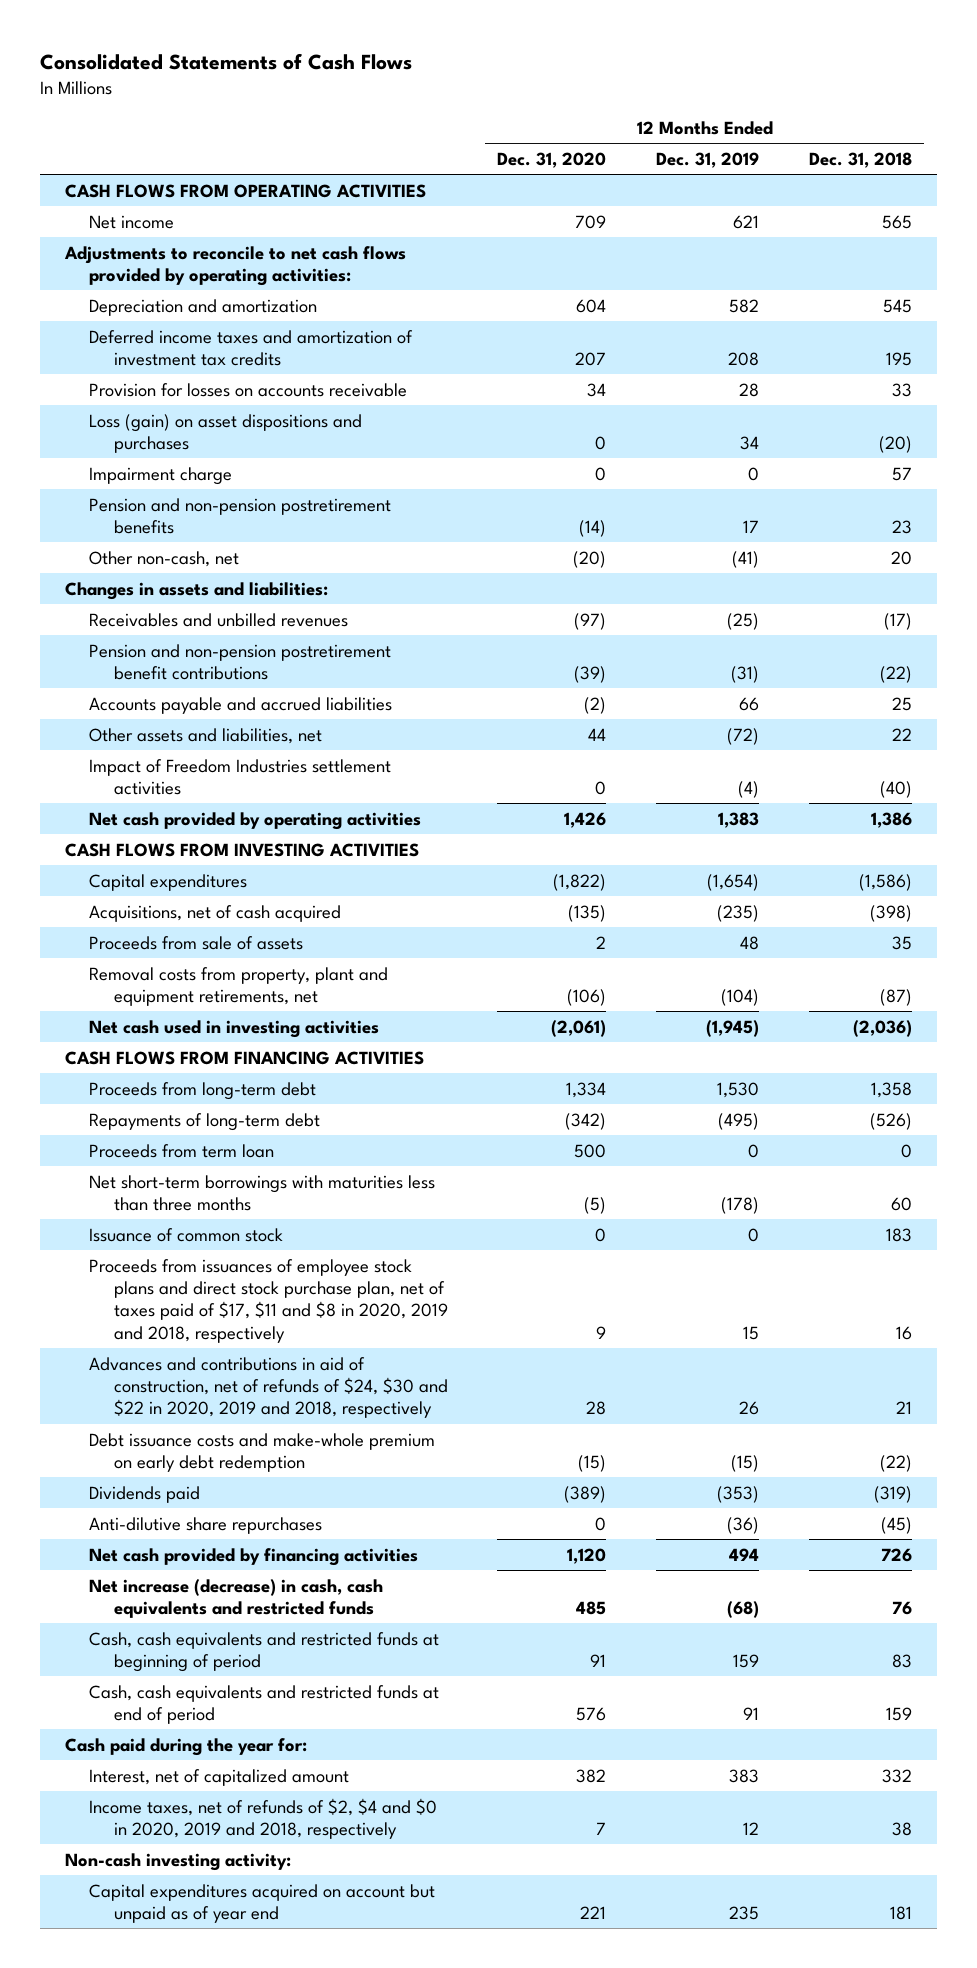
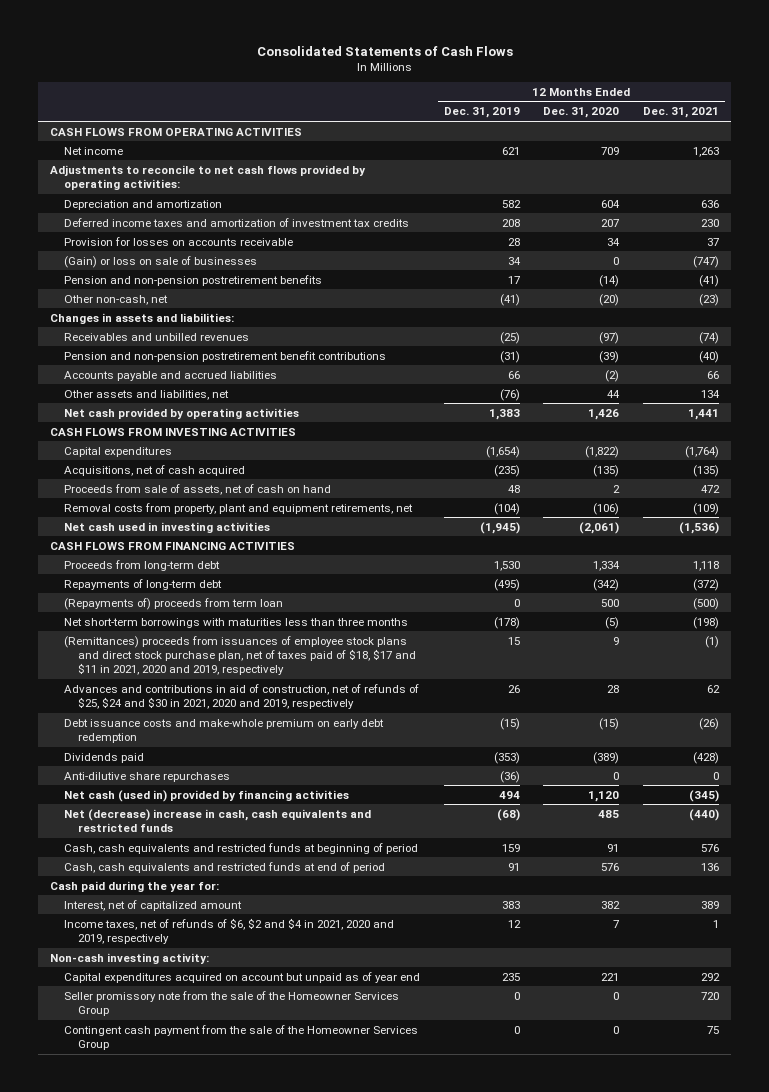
[808,151,912,168] Dec. 31, 2018 -> none
none -> [643,107,720,119] Dec. 31, 2021
[89,413,363,453] Loss (gain) on asset dispositions and purchases -> none
[89,466,233,485] Impairment charge -> none
none -> [63,255,257,268] (Gain) or loss on sale of businesses
[89,758,392,795] Impact of Freedom Industries settlement activities -> none
[727,727,760,745] (72) -> [499,388,520,401] (76)
[89,935,304,950] Proceeds from sale of assets -> [63,483,331,495] Proceeds from sale of assets, net of cash on hand
[89,1143,275,1158] Proceeds from term loan -> [63,597,283,610] (Repayments of) proceeds from term loan
[89,1227,284,1242] Issuance of common stock -> none
[89,1258,448,1343] Proceeds from issuances of employee stock plans and direct stock purchase plan, net of taxes paid of $17, $11 and $8 in 2020, 2019 and 2018, respectively -> [63,635,416,676] (Remittances) proceeds from issuances of employee stock plans and direct stock purchase plan, net of taxes paid of $18, $17 and $11 in 2021, 2020 and 2019, respectively
[89,1356,448,1419] Advances and contributions in aid of construction, net of refunds of $24, $30 and $22 in 2020, 2019 and 2018, respectively -> [63,683,419,709] Advances and contributions in aid of construction, net of refunds of $25, $24 and $30 in 2021, 2020 and 2019, respectively
[89,1547,419,1566] Net cash provided by financing activities -> [63,789,349,802] Net cash (used in) provided by financing activities
[89,1578,384,1618] Net increase (decrease) in cash, cash equivalents and restricted funds -> [63,808,371,832] Net (decrease) increase in cash, cash equivalents and restricted funds
[89,1797,438,1839] Income taxes, net of refunds of $2, $4 and $0 in 2020, 2019 and 2018, respectively -> [63,917,394,944] Income taxes, net of refunds of $6, $2 and $4 in 2021, 2020 and 2019, respectively
none -> [63,990,399,1016] Seller promissory note from the sale of the Homeowner Services Group
none -> [63,1024,418,1050] Contingent cash payment from the sale of the Homeowner Services Group

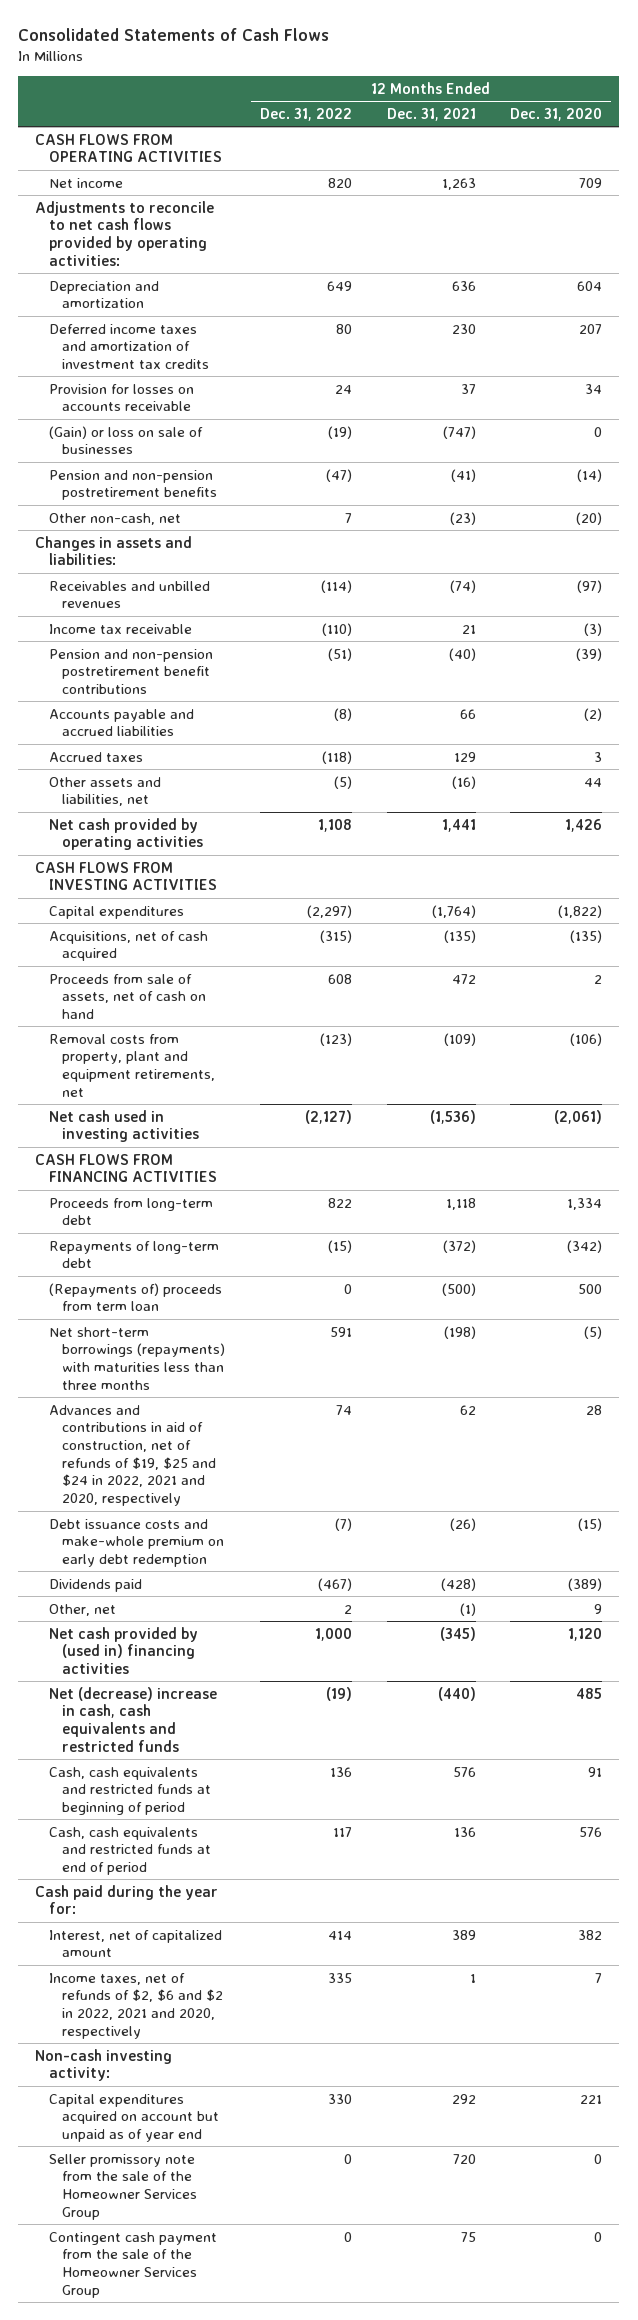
[443,107,520,119] Dec. 31, 2019 -> none
none -> [259,107,352,121] Dec. 31, 2022
none -> [48,623,192,634] Income tax receivable
none -> [48,751,143,762] Accrued taxes
[701,389,721,398] 134 -> [451,775,476,789] (16)
[63,635,416,676] (Remittances) proceeds from issuances of employee stock plans and direct stock purchase plan, net of taxes paid of $18, $17 and $11 in 2021, 2020 and 2019, respectively -> none
[63,617,408,628] Net short-term borrowings with maturities less than three months -> [48,1326,226,1390] Net short-term borrowings (repayments) with maturities less than three months
[63,683,419,709] Advances and contributions in aid of construction, net of refunds of $25, $24 and $30 in 2021, 2020 and 2019, respectively -> [48,1404,217,1506] Advances and contributions in aid of construction, net of refunds of $19, $25 and $24 in 2022, 2021 and 2020, respectively
[63,771,230,782] Anti-dilutive share repurchases -> none
none -> [48,1603,116,1616] Other, net
[63,789,349,802] Net cash (used in) provided by financing activities -> [48,1626,198,1674] Net cash provided by (used in) financing activities
[63,917,394,944] Income taxes, net of refunds of $6, $2 and $4 in 2021, 2020 and 2019, respectively -> [48,1972,224,2039] Income taxes, net of refunds of $2, $6 and $2 in 2022, 2021 and 2020, respectively

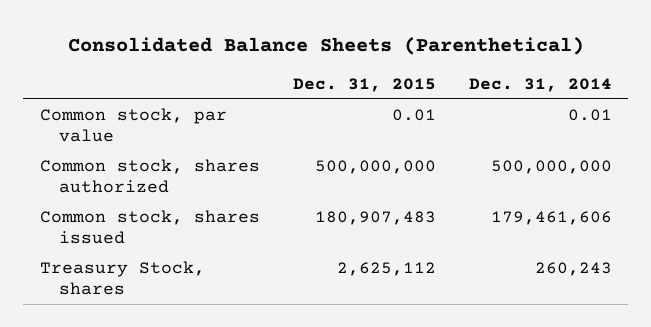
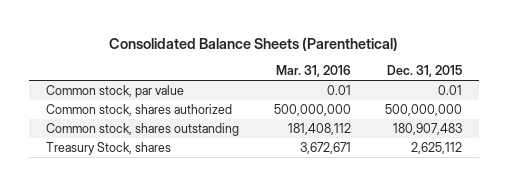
[468,77,612,92] Dec. 31, 2014 -> none
none -> [275,65,351,78] Mar. 31, 2016
[39,210,260,244] Common stock, shares issued -> [46,122,240,136] Common stock, shares outstanding

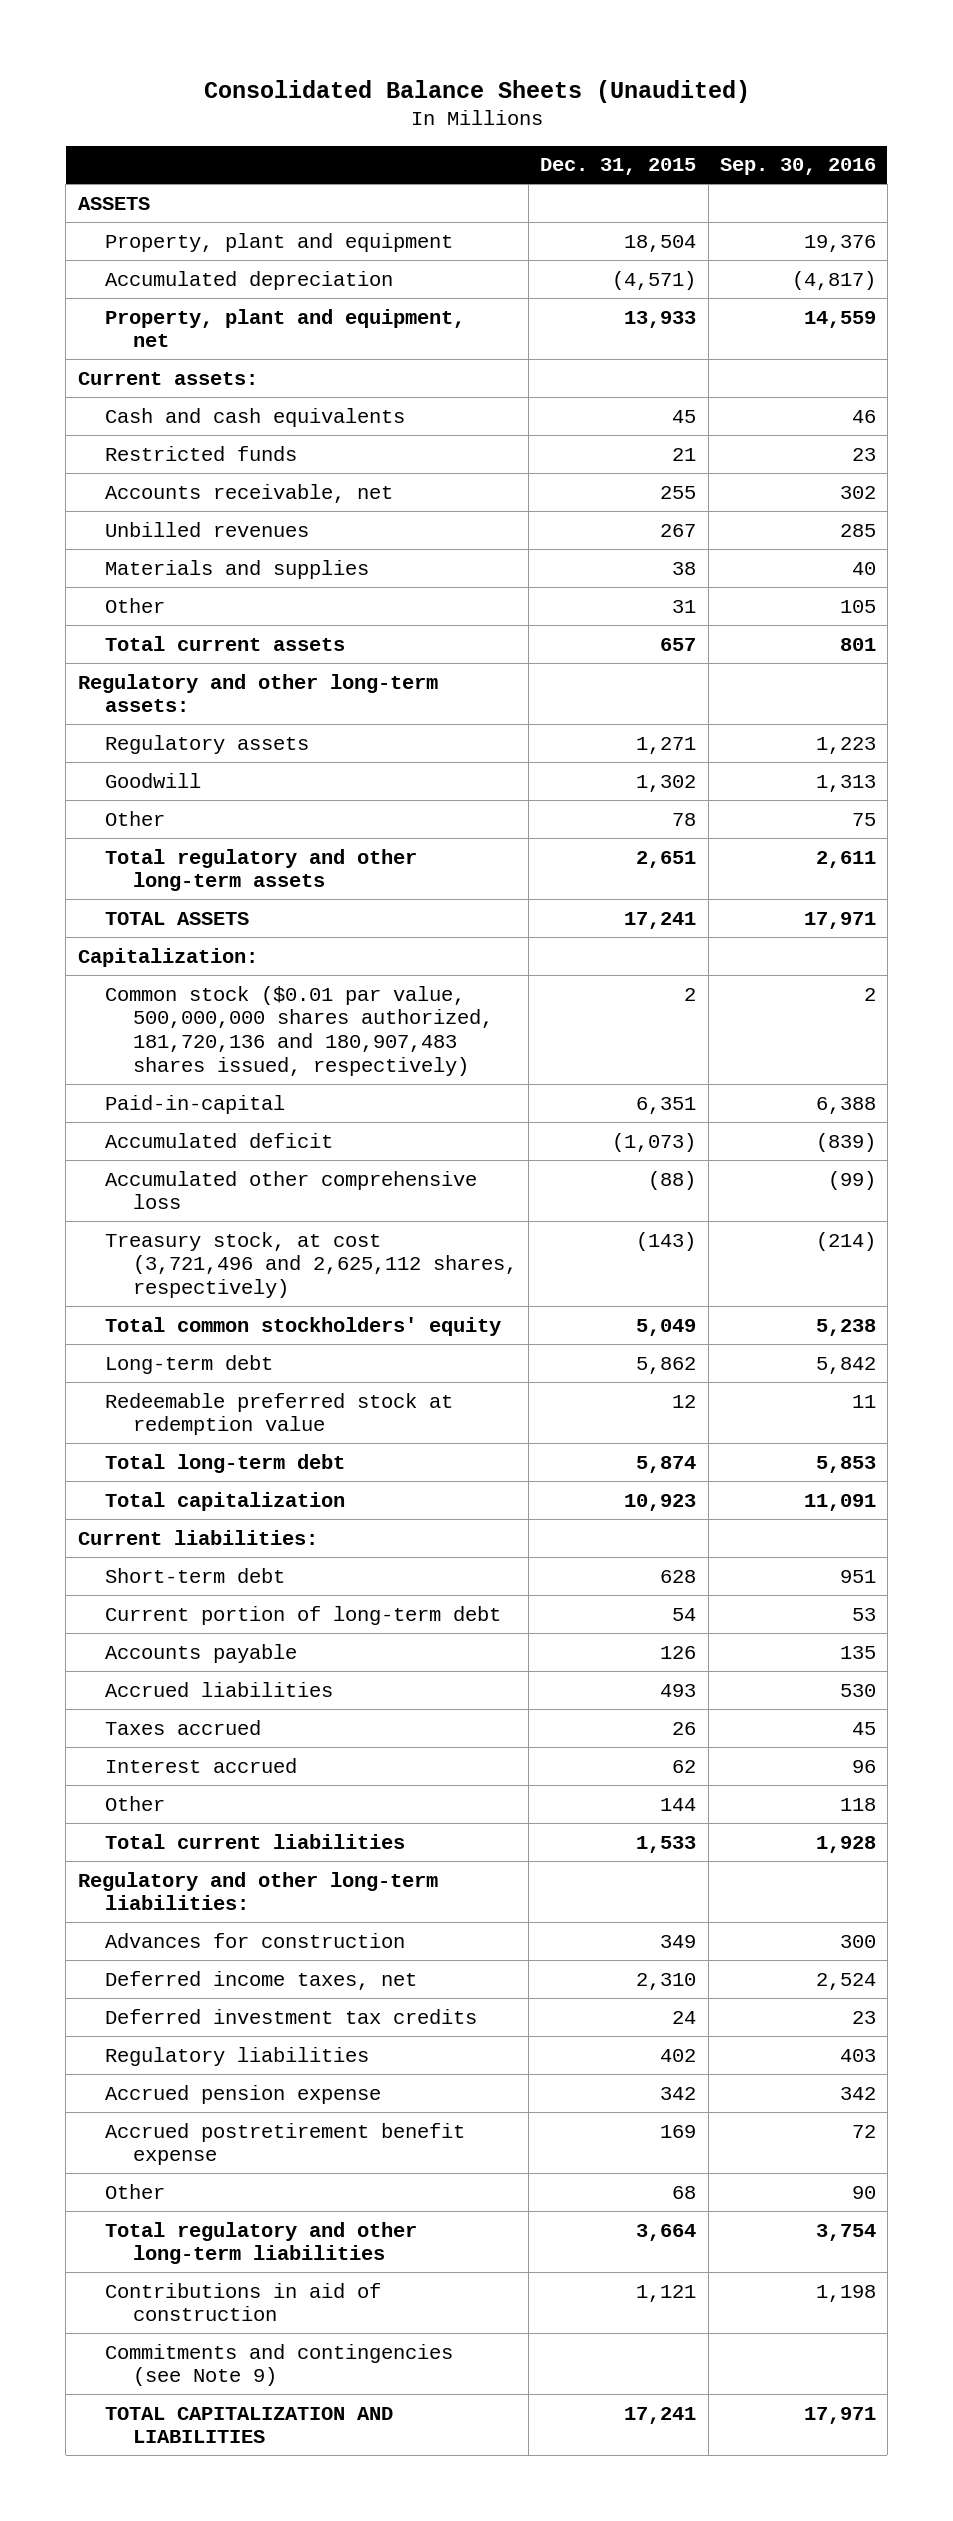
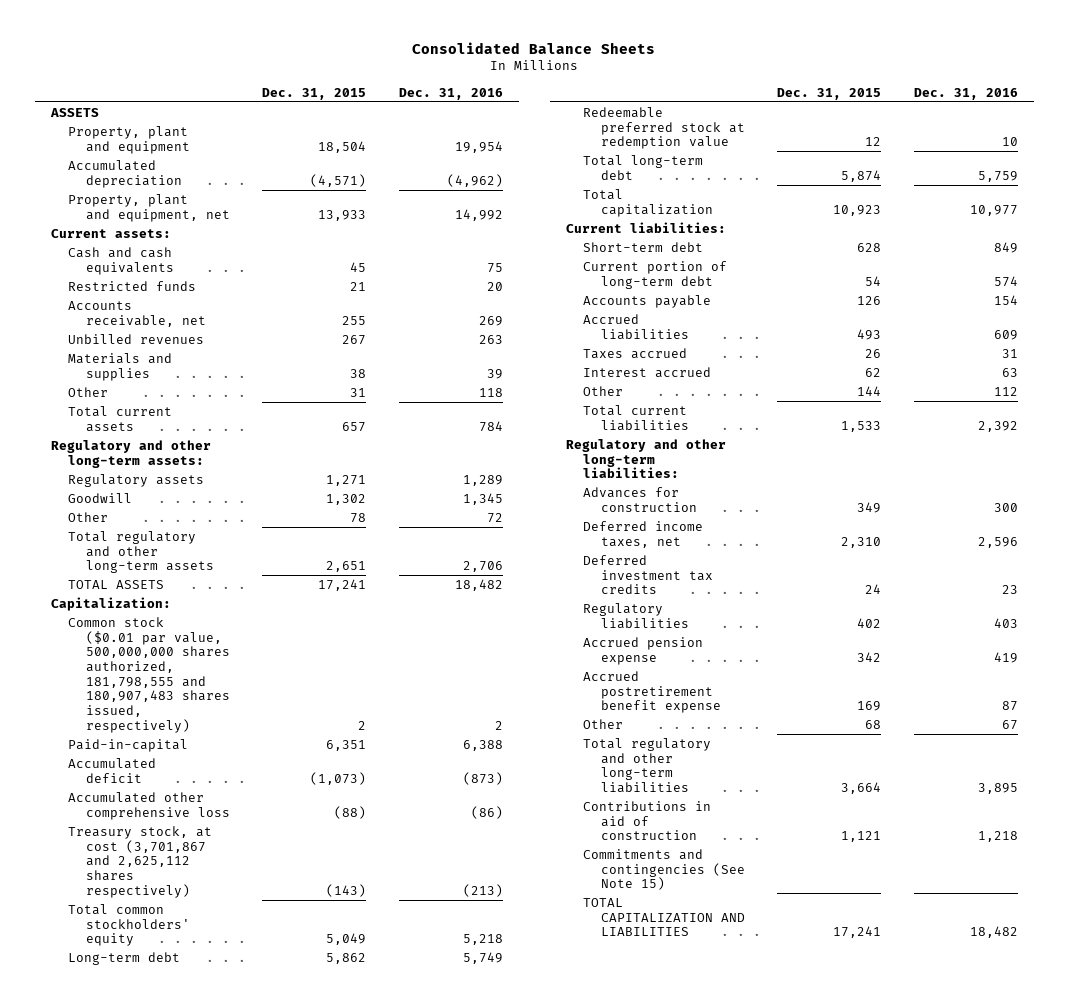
[203,79,750,103] Consolidated Balance Sheets (Unaudited) -> [412,41,656,54] Consolidated Balance Sheets
[719,158,876,176] Sep. 30, 2016 -> none
none -> [398,87,503,100] Dec. 31, 2016
[105,985,493,1076] Common stock ($0.01 par value, 500,000,000 shares authorized, 181,720,136 and 180,907,483 shares issued, respectively) -> [68,616,231,733] Common stock ($0.01 par value, 500,000,000 shares authorized, 181,798,555 and 180,907,483 shares issued, respectively)
[105,1231,517,1298] Treasury stock, at cost (3,721,496 and 2,625,112 shares, respectively) -> [68,825,213,898] Treasury stock, at cost (3,701,867 and 2,625,112 shares respectively)
[105,2343,454,2387] Commitments and contingencies (see Note 9) -> [583,848,746,891] Commitments and contingencies (See Note 15)

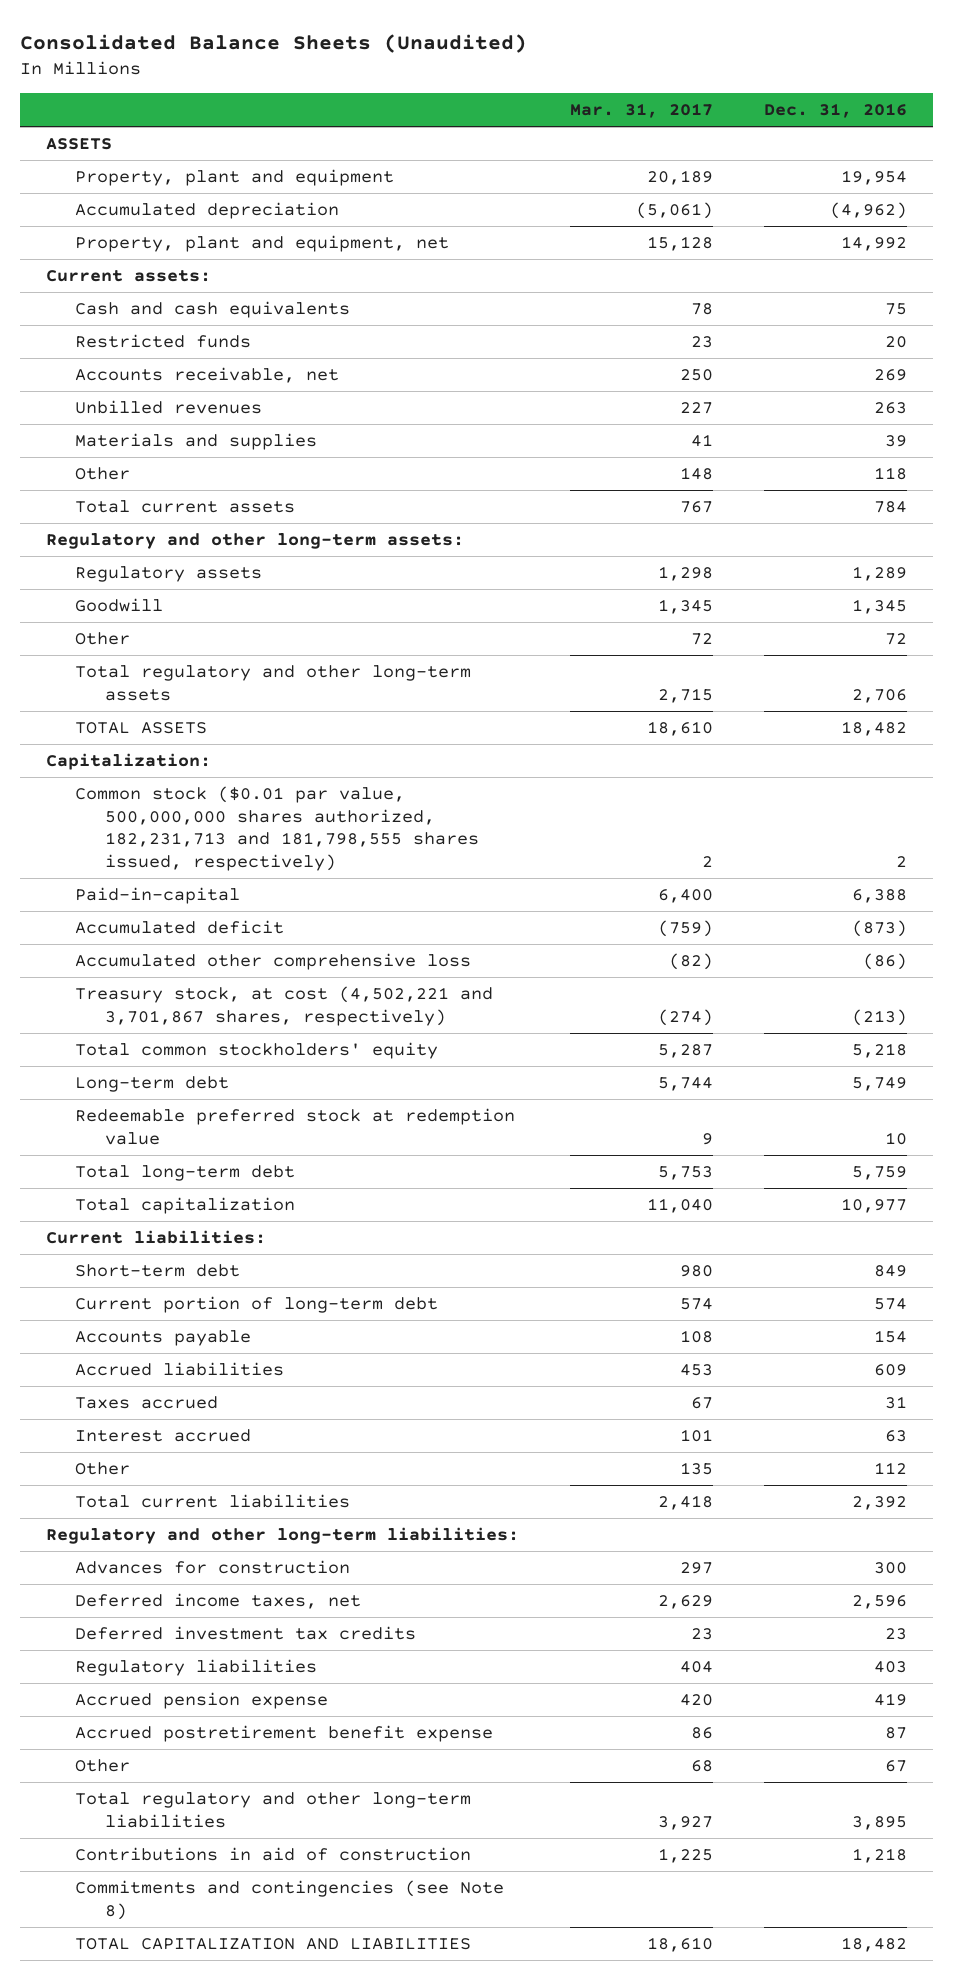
[412,41,656,54] Consolidated Balance Sheets -> [19,33,527,53] Consolidated Balance Sheets (Unaudited)
[262,87,367,100] Dec. 31, 2015 -> none
none -> [570,102,714,118] Mar. 31, 2017
[68,616,231,733] Common stock ($0.01 par value, 500,000,000 shares authorized, 181,798,555 and 180,907,483 shares issued, respectively) -> [75,786,479,871] Common stock ($0.01 par value, 500,000,000 shares authorized, 182,231,713 and 181,798,555 shares issued, respectively)
[68,825,213,898] Treasury stock, at cost (3,701,867 and 2,625,112 shares respectively) -> [75,986,494,1026] Treasury stock, at cost (4,502,221 and 3,701,867 shares, respectively)
[583,848,746,891] Commitments and contingencies (See Note 15) -> [75,1880,505,1920] Commitments and contingencies (see Note 8)

